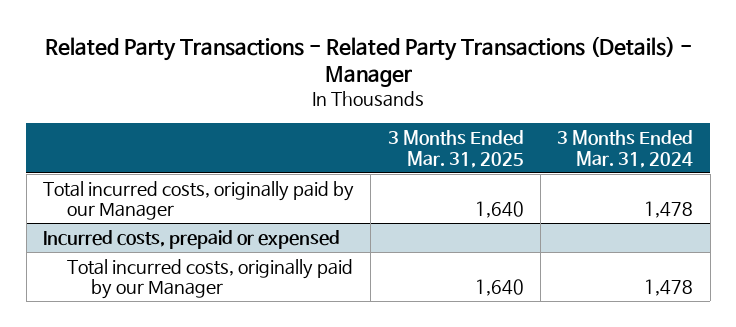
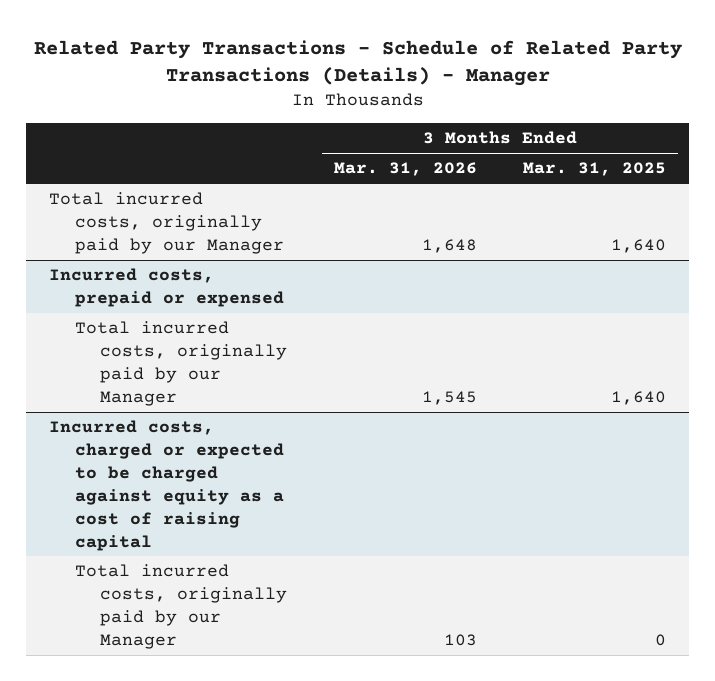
[45,35,693,88] Related Party Transactions - Related Party Transactions (Details) - Manager -> [33,39,682,87] Related Party Transactions - Schedule of Related Party Transactions (Details) - Manager
[557,130,694,168] 3 Months Ended Mar. 31, 2024 -> none
none -> [333,162,477,177] Mar. 31, 2026
none -> [49,420,284,551] Incurred costs, charged or expected to be charged against equity as a cost of raising capital
none -> [74,564,288,649] Total incurred costs, originally paid by our Manager

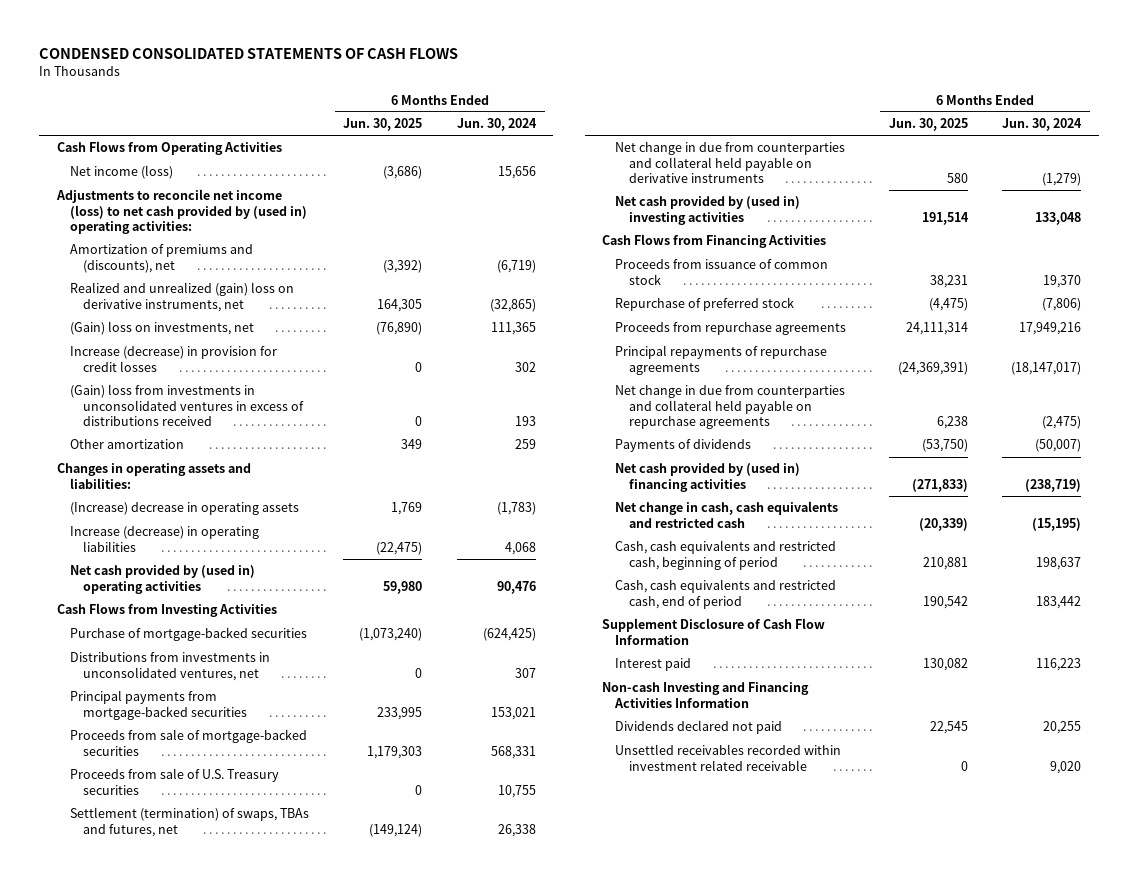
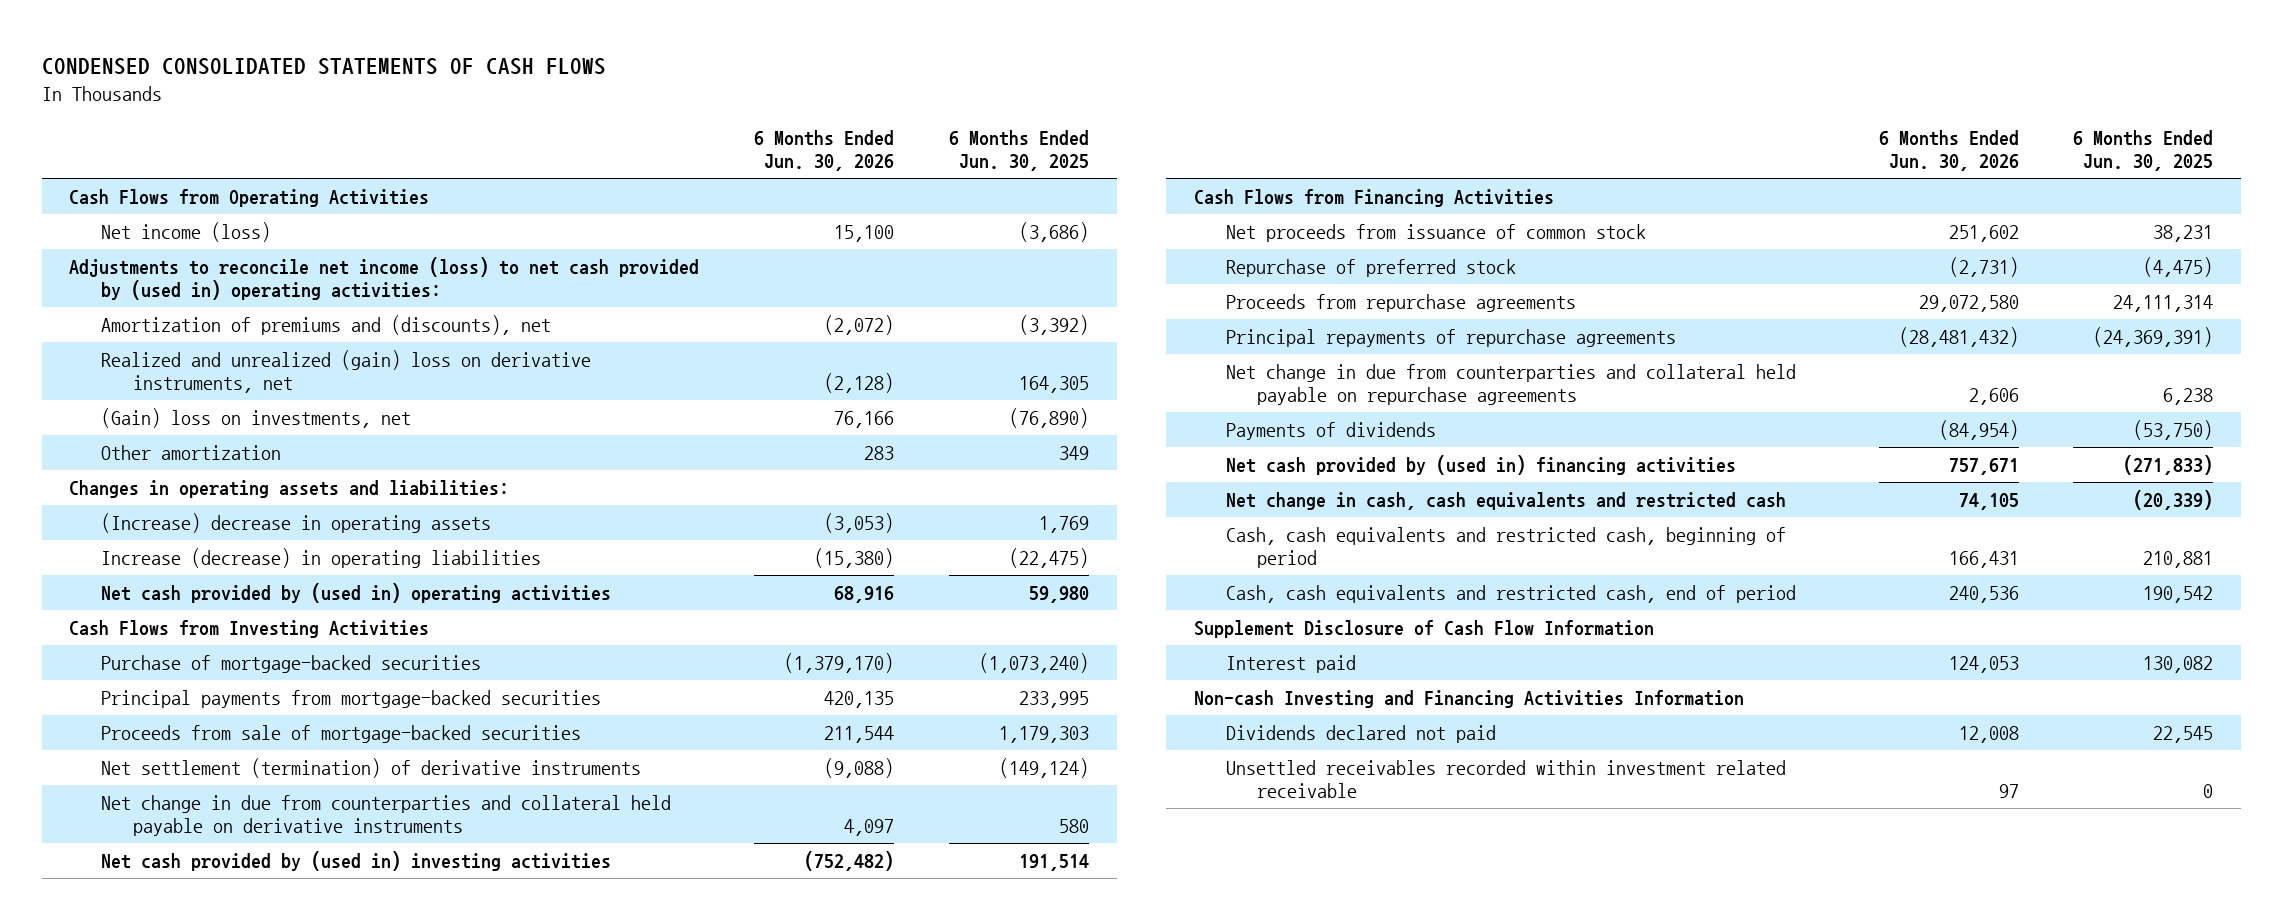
[456,118,537,132] Jun. 30, 2024 -> none
none -> [754,129,895,171] 6 Months Ended Jun. 30, 2026
[69,346,277,372] Increase (decrease) in provision for credit losses -> none
[69,384,305,427] (Gain) loss from investments in unconsolidated ventures in excess of distributions received -> none
[69,652,270,681] Distributions from investments in unconsolidated ventures, net -> none
[69,768,279,795] Proceeds from sale of U.S. Treasury securities -> none
[69,807,309,837] Settlement (termination) of swaps, TBAs and futures, net -> [101,757,642,778] Net settlement (termination) of derivative instruments
[615,259,829,285] Proceeds from issuance of common stock -> [1225,223,1646,242] Net proceeds from issuance of common stock

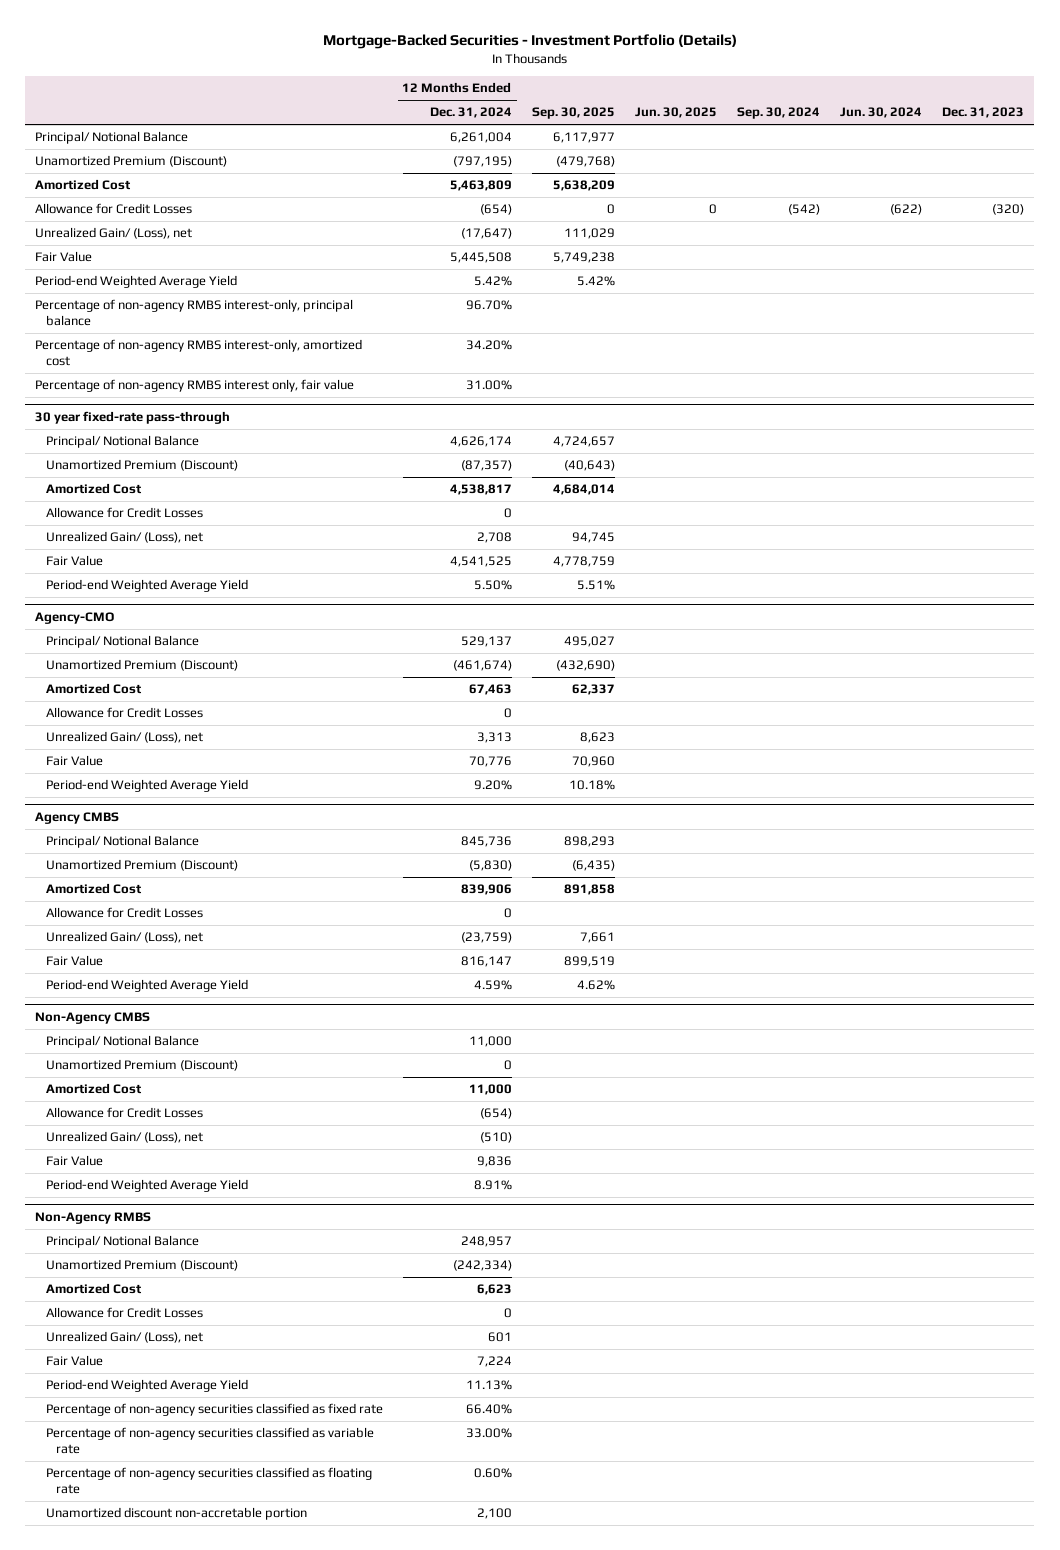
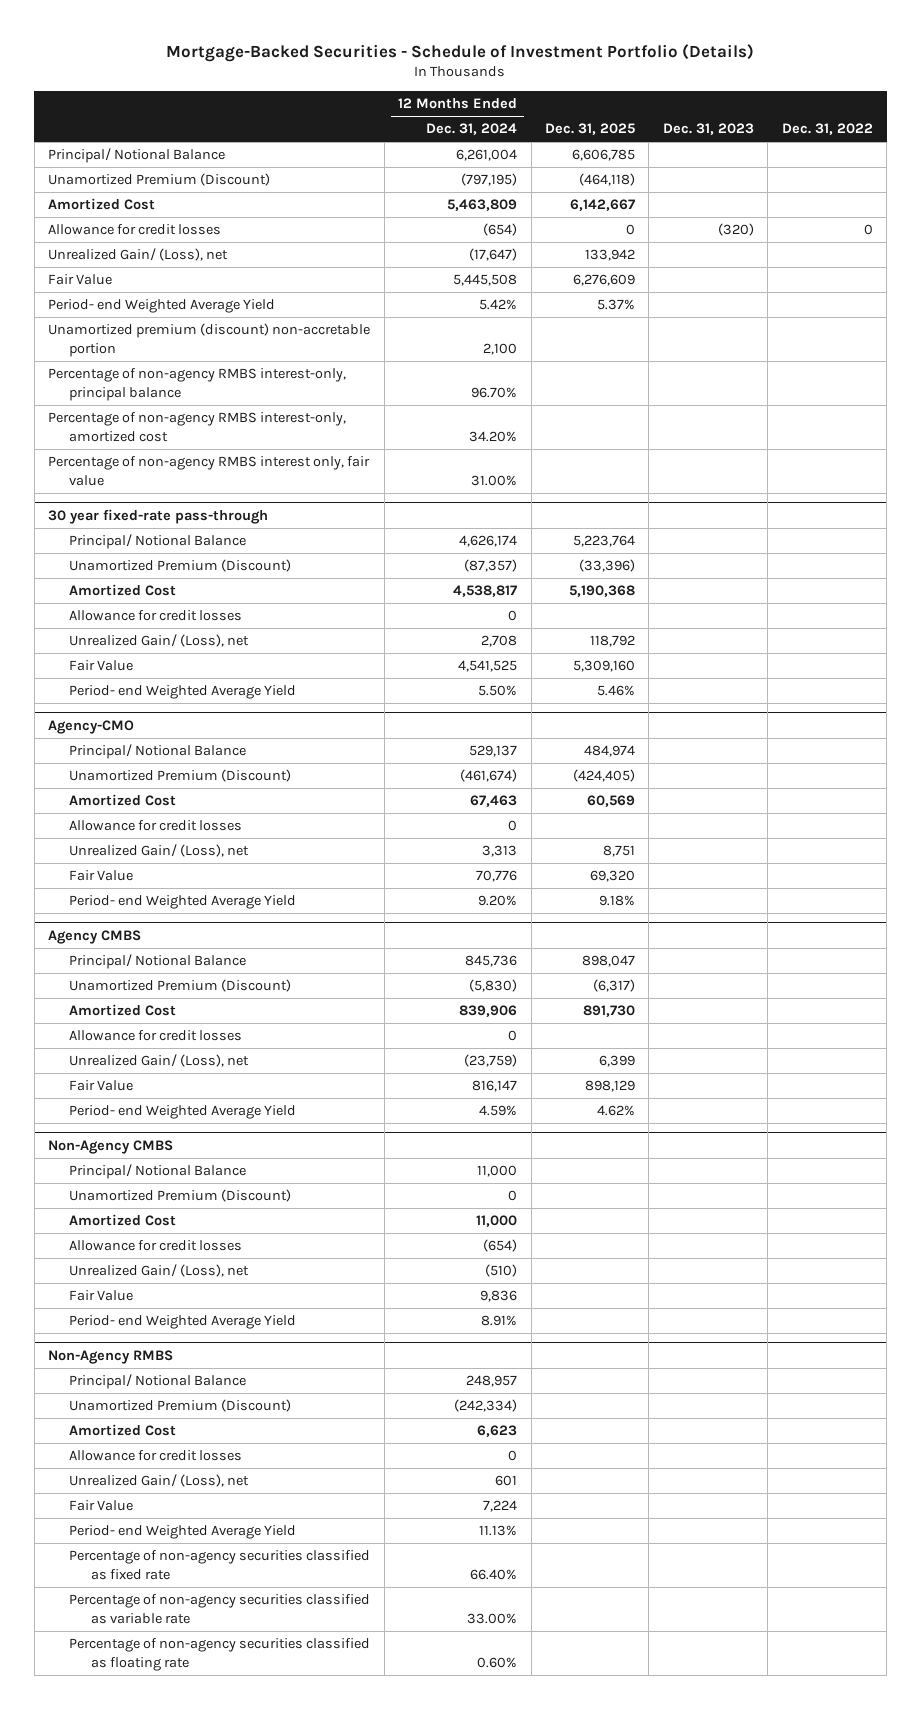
[322,34,737,50] Mortgage-Backed Securities - Investment Portfolio (Details) -> [166,43,755,62] Mortgage-Backed Securities - Schedule of Investment Portfolio (Details)
[531,107,615,120] Sep. 30, 2025 -> none
[634,107,717,119] Jun. 30, 2025 -> none
[737,107,821,120] Sep. 30, 2024 -> none
[840,107,923,119] Jun. 30, 2024 -> none
none -> [545,123,636,136] Dec. 31, 2025
none -> [781,123,873,136] Dec. 31, 2022
[35,203,193,215] Allowance for Credit Losses -> [47,224,221,236] Allowance for credit losses
[35,275,238,289] Period-end Weighted Average Yield -> [47,299,275,314] Period- end Weighted Average Yield
none -> [47,323,370,358] Unamortized premium (discount) non-accretable portion
[45,507,203,519] Allowance for Credit Losses -> [69,610,243,622] Allowance for credit losses
[45,579,248,593] Period-end Weighted Average Yield -> [69,685,297,700] Period- end Weighted Average Yield
[45,707,203,719] Allowance for Credit Losses -> [69,820,243,832] Allowance for credit losses
[45,779,248,793] Period-end Weighted Average Yield -> [69,895,297,910] Period- end Weighted Average Yield
[45,907,203,919] Allowance for Credit Losses -> [69,1030,243,1042] Allowance for credit losses
[45,979,248,993] Period-end Weighted Average Yield -> [69,1105,297,1120] Period- end Weighted Average Yield
[45,1107,203,1119] Allowance for Credit Losses -> [69,1240,243,1252] Allowance for credit losses
[45,1179,248,1193] Period-end Weighted Average Yield -> [69,1315,297,1330] Period- end Weighted Average Yield
[45,1307,203,1319] Allowance for Credit Losses -> [69,1450,243,1462] Allowance for credit losses
[45,1379,248,1393] Period-end Weighted Average Yield -> [69,1525,297,1540] Period- end Weighted Average Yield
[45,1507,307,1521] Unamortized discount non-accretable portion -> none

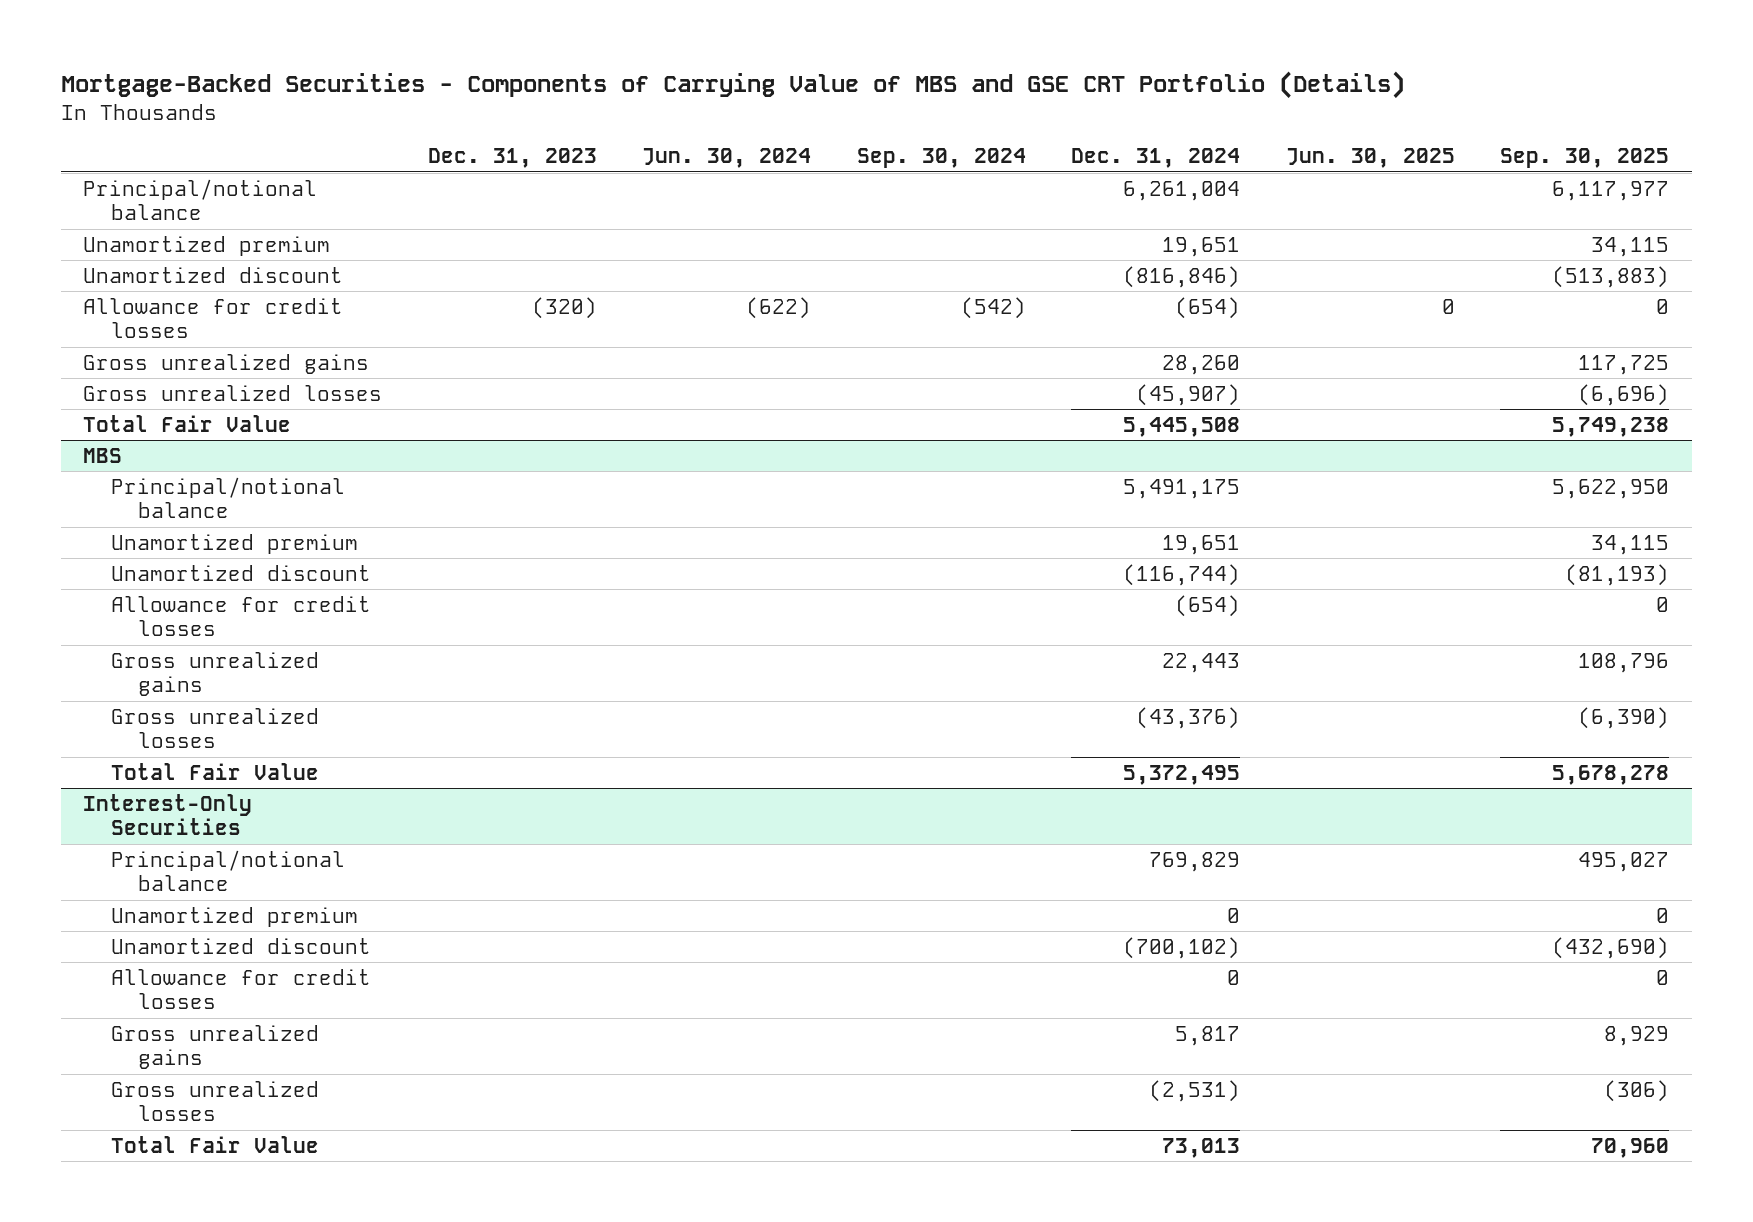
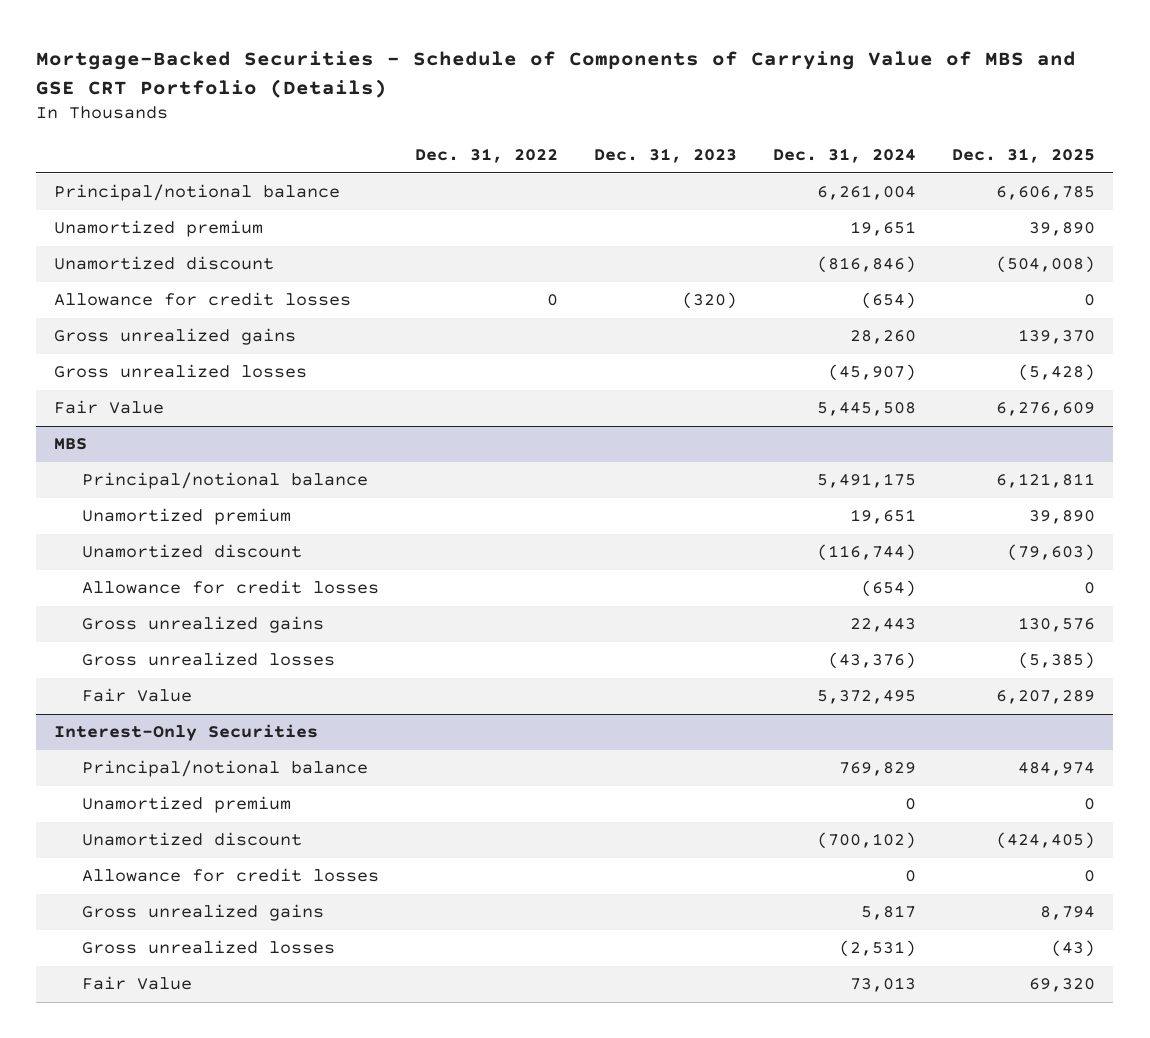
[60,71,1405,100] Mortgage-Backed Securities - Components of Carrying Value of MBS and GSE CRT Portfolio (Details) -> [36,50,1077,98] Mortgage-Backed Securities - Schedule of Components of Carrying Value of MBS and GSE CRT Portfolio (Details)
[642,148,812,169] Jun. 30, 2024 -> none
[856,148,1026,169] Sep. 30, 2024 -> none
[1285,148,1455,169] Jun. 30, 2025 -> none
[1500,148,1670,169] Sep. 30, 2025 -> none
none -> [414,148,558,164] Dec. 31, 2022
none -> [952,148,1096,164] Dec. 31, 2025
[83,414,292,432] Total Fair Value -> [54,400,165,415] Fair Value
[110,762,319,780] Total Fair Value -> [81,688,192,703] Fair Value
[110,1135,319,1153] Total Fair Value -> [81,976,192,991] Fair Value

